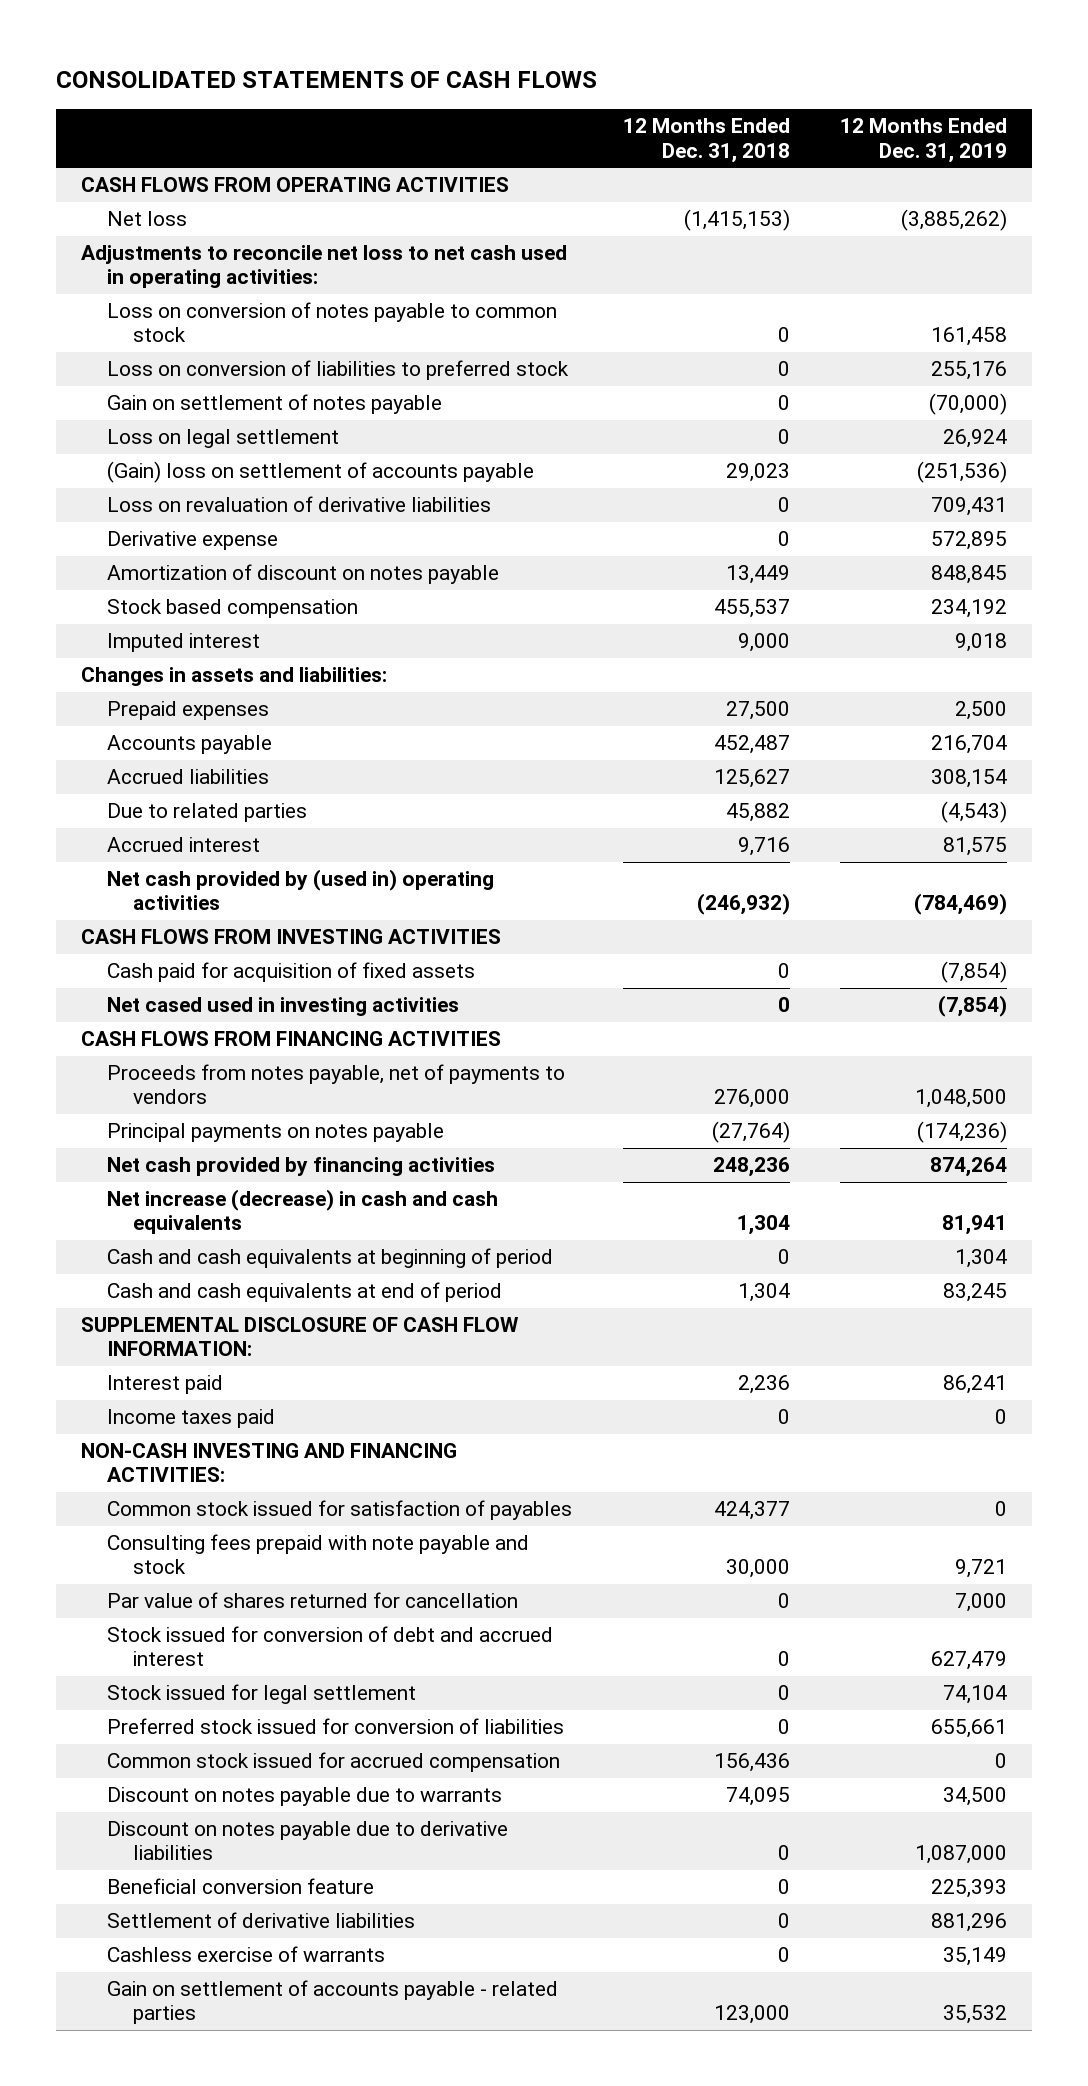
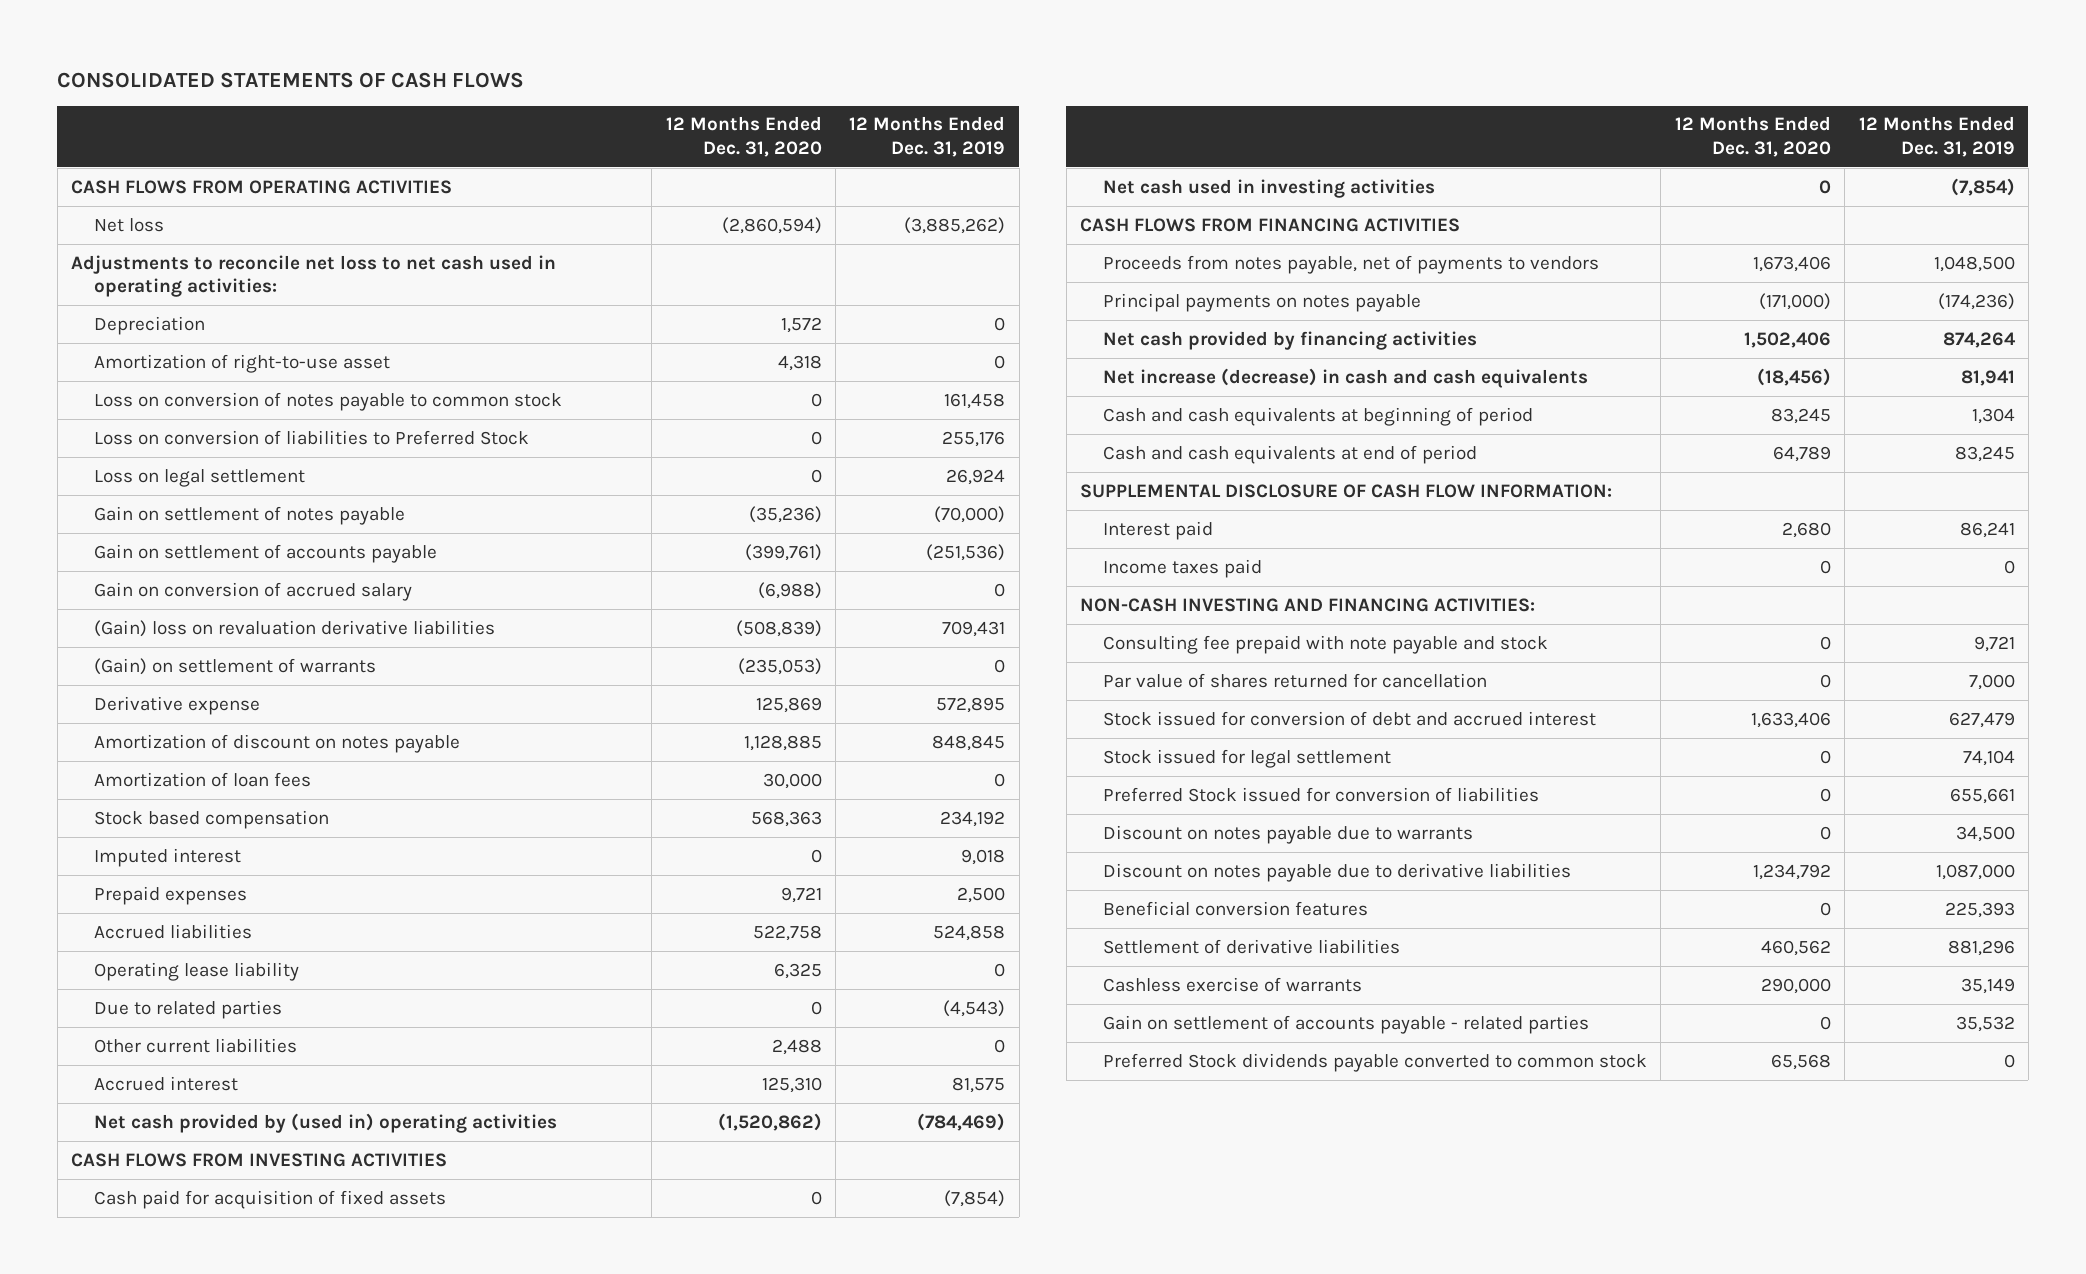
[622,118,790,163] 12 Months Ended Dec. 31, 2018 -> none
none -> [665,116,822,157] 12 Months Ended Dec. 31, 2020
none -> [93,315,205,335] Depreciation
none -> [93,353,390,373] Amortization of right-to-use asset
[107,360,570,381] Loss on conversion of liabilities to preferred stock -> [93,429,529,445] Loss on conversion of liabilities to Preferred Stock
[107,394,443,415] Gain on settlement of notes payable -> [93,505,405,525] Gain on settlement of notes payable
[107,461,535,484] (Gain) loss on settlement of accounts payable -> [93,543,437,563] Gain on settlement of accounts payable
none -> [93,581,412,601] Gain on conversion of accrued salary
[107,496,492,513] Loss on revaluation of derivative liabilities -> [93,619,495,637] (Gain) loss on revaluation derivative liabilities
none -> [93,657,376,675] (Gain) on settlement of warrants
none -> [93,771,311,787] Amortization of loan fees
[81,667,388,687] Changes in assets and liabilities: -> none
[107,735,273,755] Accounts payable -> none
[931,769,1008,789] 308,154 -> [933,924,1006,941] 524,858
none -> [93,961,299,981] Operating lease liability
none -> [93,1037,297,1053] Other current liabilities
[107,997,460,1017] Net cased used in investing activities -> [1103,178,1436,198] Net cash used in investing activities
[107,1500,573,1521] Common stock issued for satisfaction of payables -> none
[107,1534,530,1575] Consulting fees prepaid with note payable and stock -> [1103,634,1549,654] Consulting fee prepaid with note payable and stock
[107,1752,561,1773] Common stock issued for accrued compensation -> none
[107,1718,565,1735] Preferred stock issued for conversion of liabilities -> [1103,786,1540,802] Preferred Stock issued for conversion of liabilities
[107,1878,375,1895] Beneficial conversion feature -> [1103,900,1369,916] Beneficial conversion features
none -> [1103,1052,1648,1072] Preferred Stock dividends payable converted to common stock

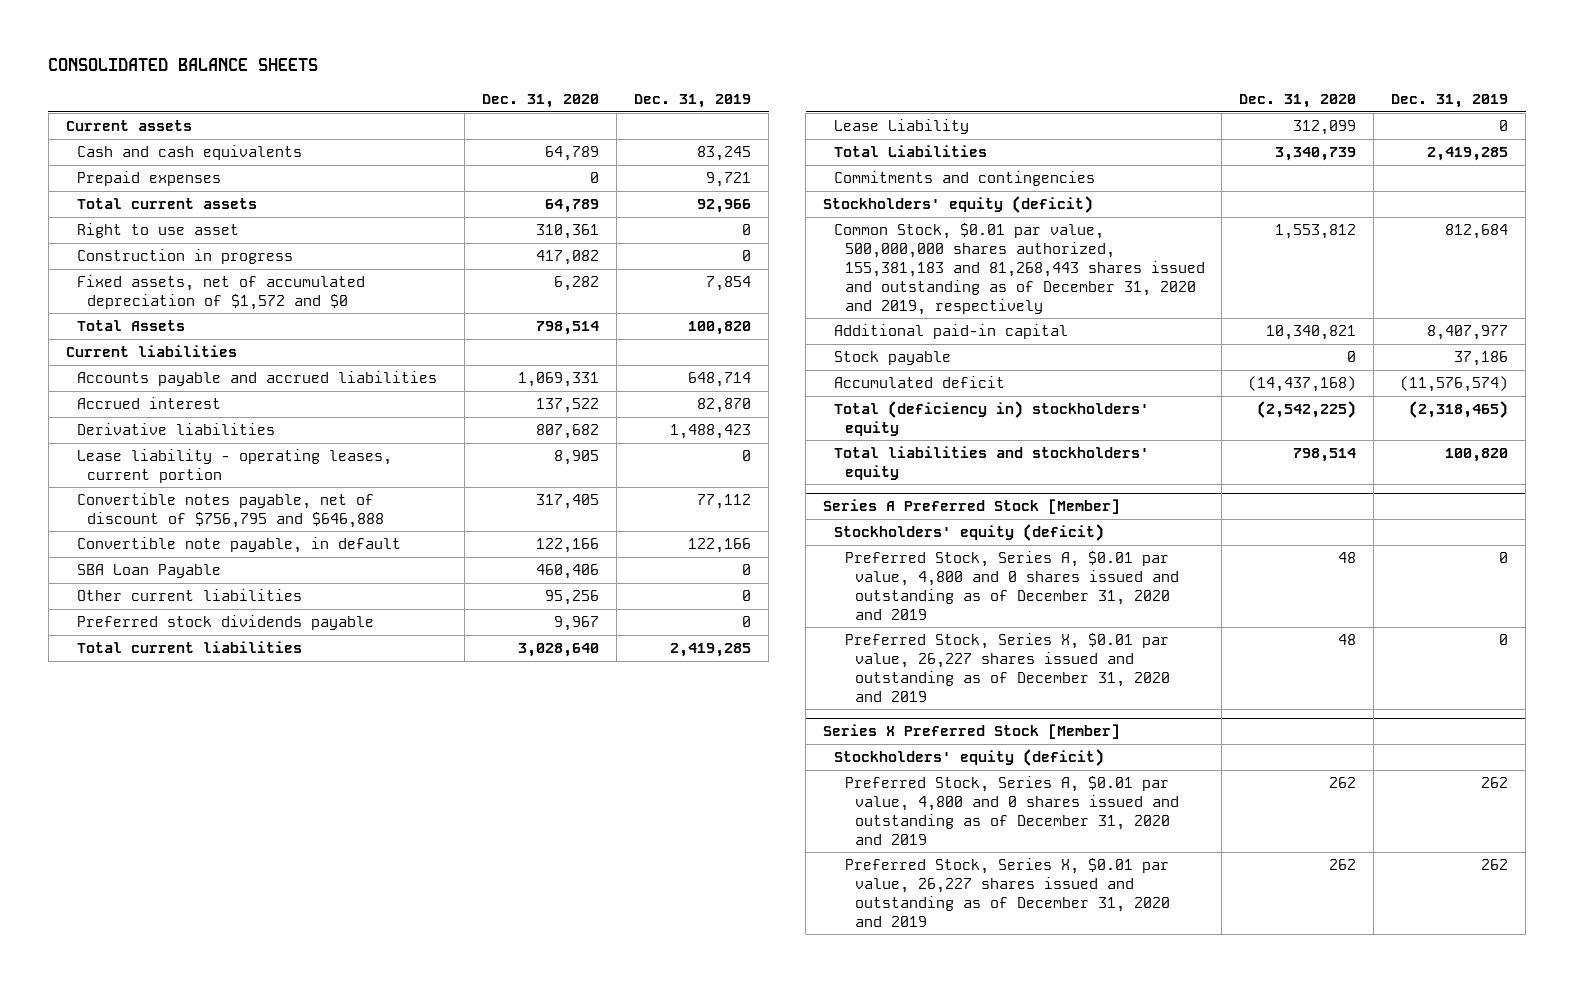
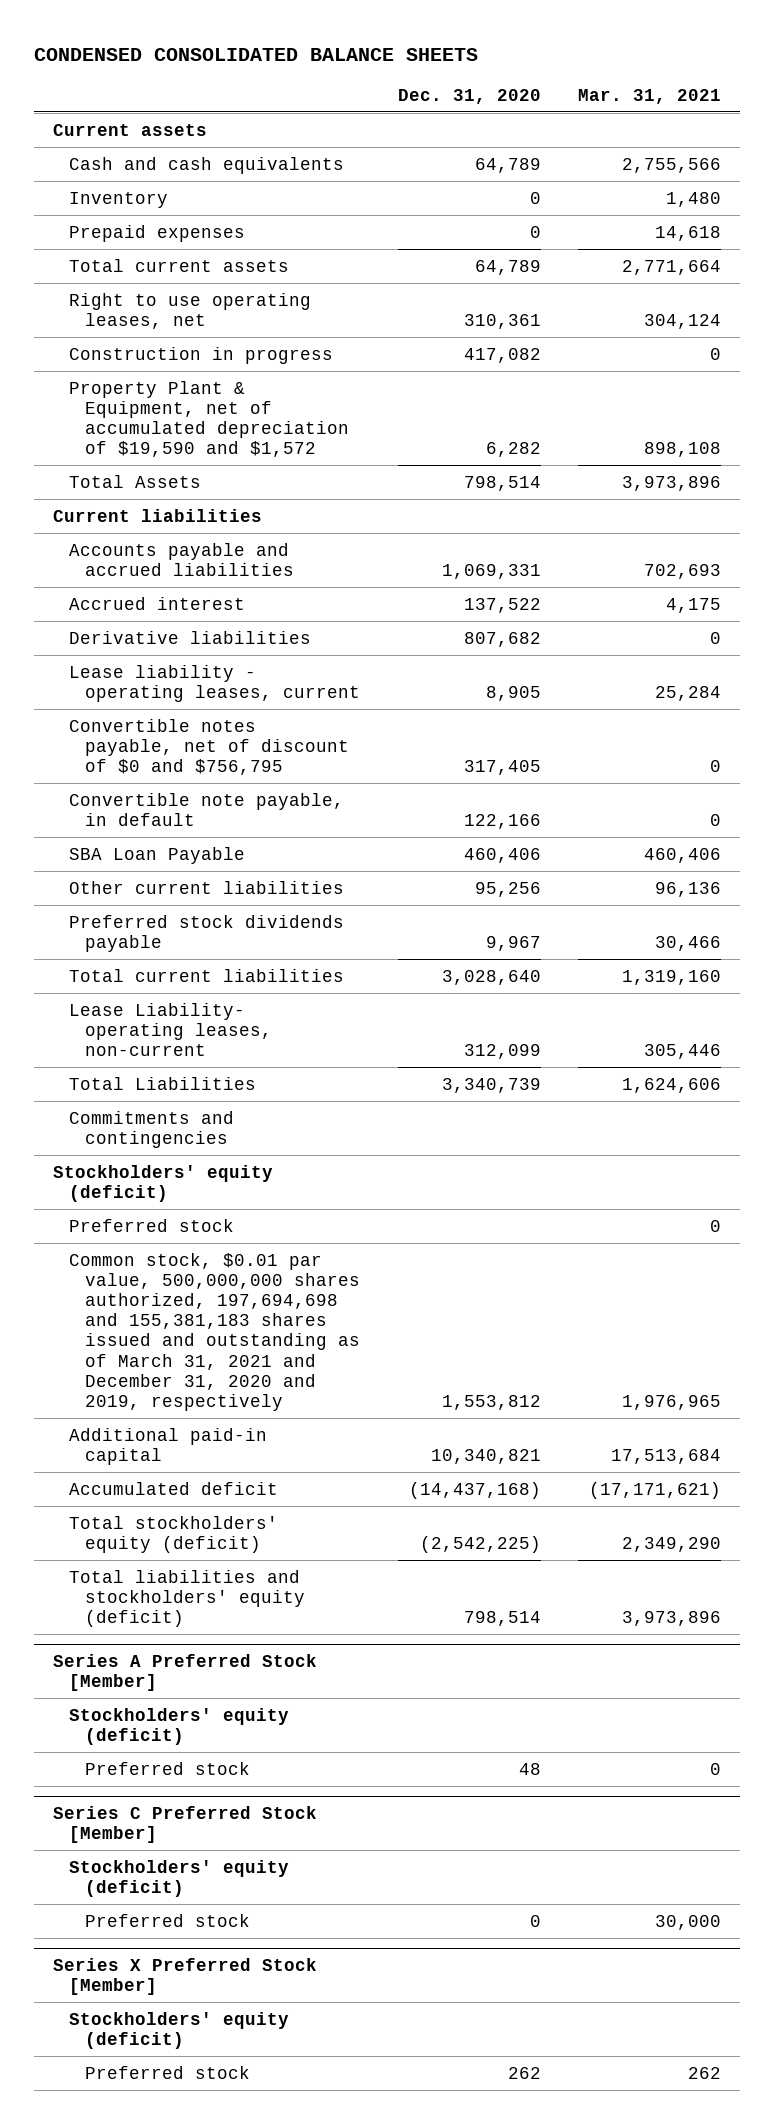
[48,58,319,72] CONSOLIDATED BALANCE SHEETS -> [34,48,479,62] CONDENSED CONSOLIDATED BALANCE SHEETS
[634,94,752,109] Dec. 31, 2019 -> none
none -> [578,88,722,104] Mar. 31, 2021
none -> [69,191,169,208] Inventory
[76,222,239,238] Right to use asset -> [69,292,312,329] Right to use operating leases, net
[76,274,365,310] Fixed assets, net of accumulated depreciation of $1,572 and $0 -> [69,380,350,458] Property Plant & Equipment, net of accumulated depreciation of $19,590 and $1,572
[76,448,392,483] Lease liability - operating leases, current portion -> [69,664,361,702] Lease liability - operating leases, current
[76,492,385,528] Convertible notes payable, net of discount of $756,795 and $646,888 -> [69,718,350,775] Convertible notes payable, net of discount of $0 and $756,795
[833,118,969,134] Lease Liability -> [69,1002,273,1056] Lease Liability- operating leases, non-current
none -> [69,1218,235,1232] Preferred stock
[833,222,1205,315] Common Stock, $0.01 par value, 500,000,000 shares authorized, 155,381,183 and 81,268,443 shares issued and outstanding as of December 31, 2020 and 2019, respectively -> [69,1252,361,1412] Common stock, $0.01 par value, 500,000,000 shares authorized, 197,694,698 and 155,381,183 shares issued and outstanding as of March 31, 2021 and December 31, 2020 and 2019, respectively
[833,350,951,365] Stock payable -> none
[833,400,1149,436] Total (deficiency in) stockholders' equity -> [69,1515,279,1553] Total stockholders' equity (deficit)
[833,445,1149,480] Total liabilities and stockholders' equity -> [69,1569,306,1627] Total liabilities and stockholders' equity (deficit)
[844,632,1171,702] Preferred Stock, Series X, $0.01 par value, 26,227 shares issued and outstanding as of December 31, 2020 and 2019 -> none
[844,550,1180,620] Preferred Stock, Series A, $0.01 par value, 4,800 and 0 shares issued and outstanding as of December 31, 2020 and 2019 -> [85,1761,251,1775] Preferred stock
none -> [52,1805,317,1843] Series C Preferred Stock [Member]
none -> [69,1859,290,1897] Stockholders' equity (deficit)
none -> [85,1913,251,1927] Preferred stock
[844,857,1171,927] Preferred Stock, Series X, $0.01 par value, 26,227 shares issued and outstanding as of December 31, 2020 and 2019 -> none
[844,775,1180,845] Preferred Stock, Series A, $0.01 par value, 4,800 and 0 shares issued and outstanding as of December 31, 2020 and 2019 -> [85,2065,251,2079] Preferred stock

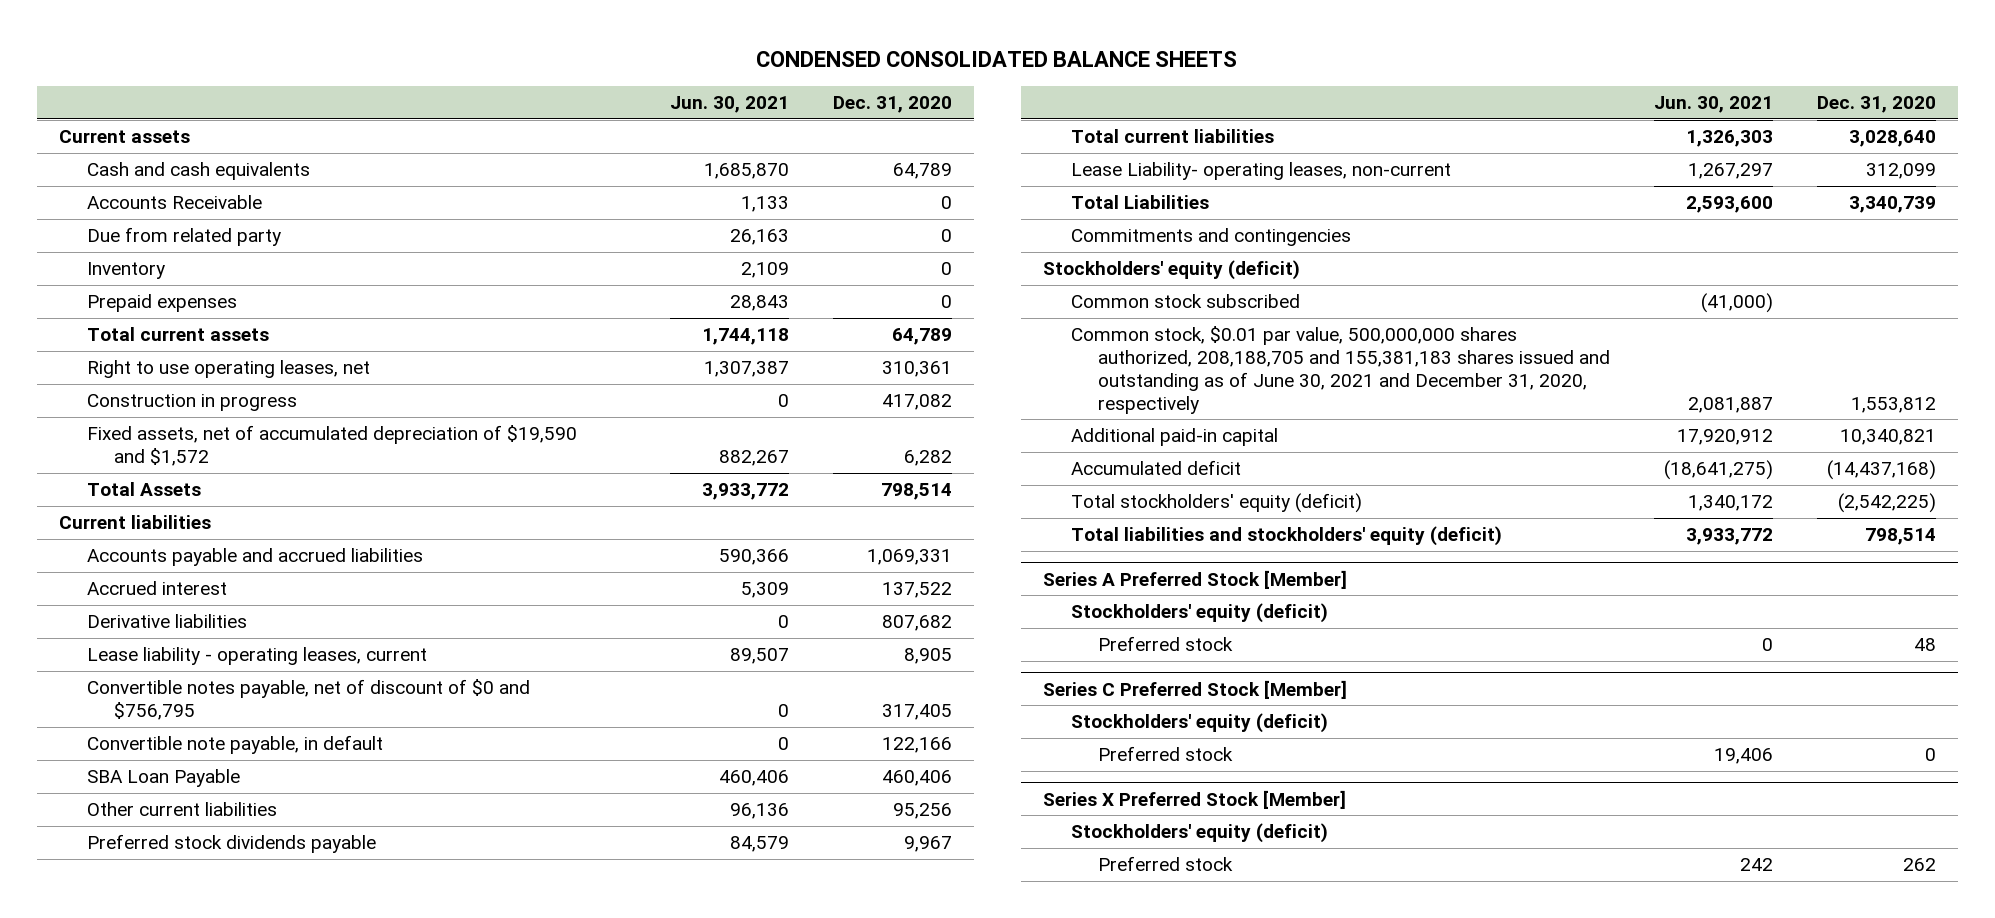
[578,88,722,104] Mar. 31, 2021 -> none
none -> [669,95,789,113] Jun. 30, 2021
none -> [86,195,262,210] Accounts Receivable
none -> [86,227,281,247] Due from related party
[69,380,350,458] Property Plant & Equipment, net of accumulated depreciation of $19,590 and $1,572 -> [86,425,577,467] Fixed assets, net of accumulated depreciation of $19,590 and $1,572
[69,1218,235,1232] Preferred stock -> none
none -> [1070,294,1300,309] Common stock subscribed
[69,1252,361,1412] Common stock, $0.01 par value, 500,000,000 shares authorized, 197,694,698 and 155,381,183 shares issued and outstanding as of March 31, 2021 and December 31, 2020 and 2019, respectively -> [1070,326,1611,414] Common stock, $0.01 par value, 500,000,000 shares authorized, 208,188,705 and 155,381,183 shares issued and outstanding as of June 30, 2021 and December 31, 2020, respectively

